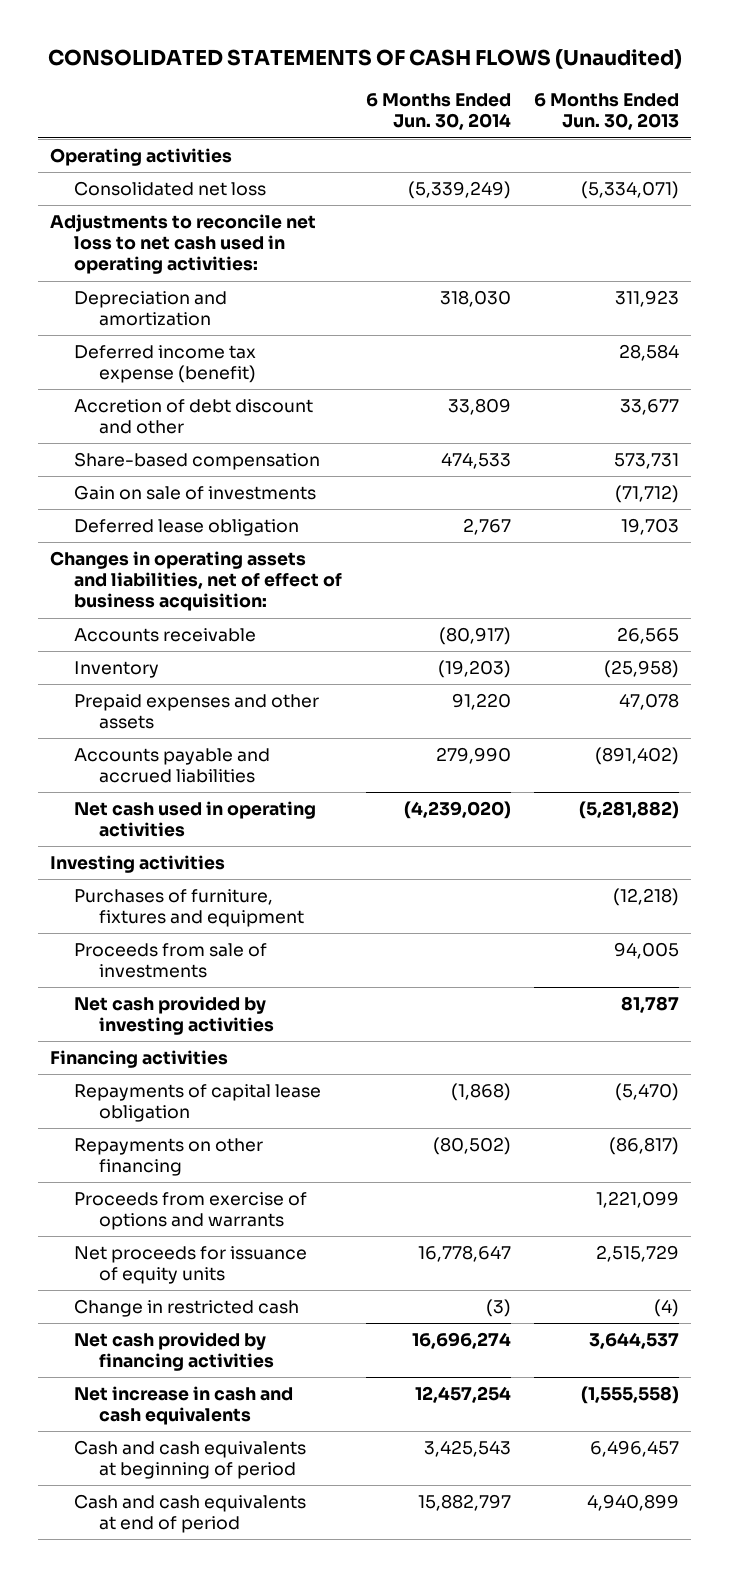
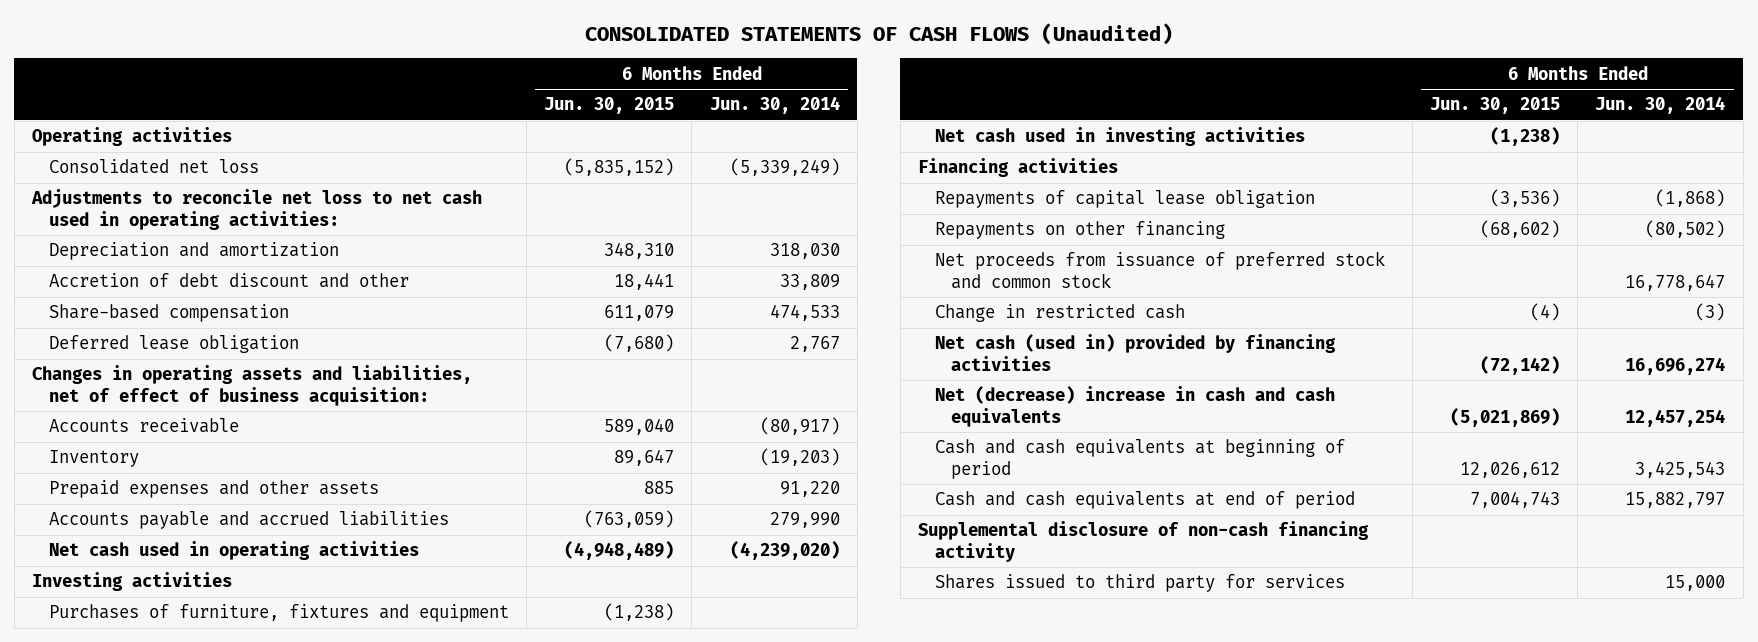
[534,93,680,131] 6 Months Ended Jun. 30, 2013 -> none
none -> [544,97,675,115] Jun. 30, 2015
[74,345,257,384] Deferred income tax expense (benefit) -> none
[74,485,317,501] Gain on sale of investments -> none
[74,943,268,979] Proceeds from sale of investments -> none
[74,996,274,1036] Net cash provided by investing activities -> [934,127,1305,147] Net cash used in investing activities
[74,1192,308,1231] Proceeds from exercise of options and warrants -> none
[74,1246,308,1285] Net proceeds for issuance of equity units -> [934,251,1385,290] Net proceeds from issuance of preferred stock and common stock
[74,1332,274,1372] Net cash provided by financing activities -> [934,334,1336,372] Net cash (used in) provided by financing activities
[74,1386,294,1426] Net increase in cash and cash equivalents -> [934,386,1335,428] Net (decrease) increase in cash and cash equivalents
none -> [918,521,1370,563] Supplemental disclosure of non-cash financing activity
none -> [934,574,1345,593] Shares issued to third party for services

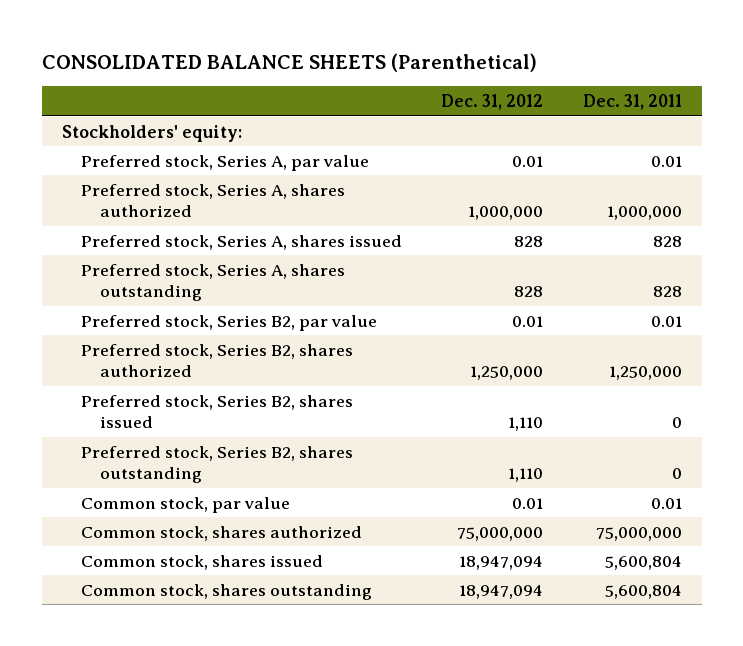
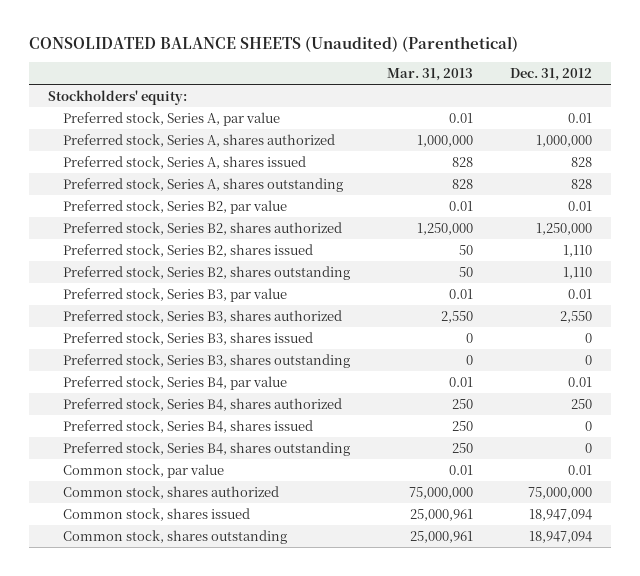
[41,52,537,72] CONSOLIDATED BALANCE SHEETS (Parenthetical) -> [28,35,518,52] CONSOLIDATED BALANCE SHEETS (Unaudited) (Parenthetical)
[582,94,682,111] Dec. 31, 2011 -> none
none -> [386,67,473,81] Mar. 31, 2013
none -> [62,287,287,302] Preferred stock, Series B3, par value
none -> [62,309,342,323] Preferred stock, Series B3, shares authorized
none -> [62,331,313,345] Preferred stock, Series B3, shares issued
none -> [62,353,350,368] Preferred stock, Series B3, shares outstanding
none -> [62,375,287,390] Preferred stock, Series B4, par value
none -> [62,397,342,411] Preferred stock, Series B4, shares authorized
none -> [62,419,313,433] Preferred stock, Series B4, shares issued
none -> [62,441,350,456] Preferred stock, Series B4, shares outstanding

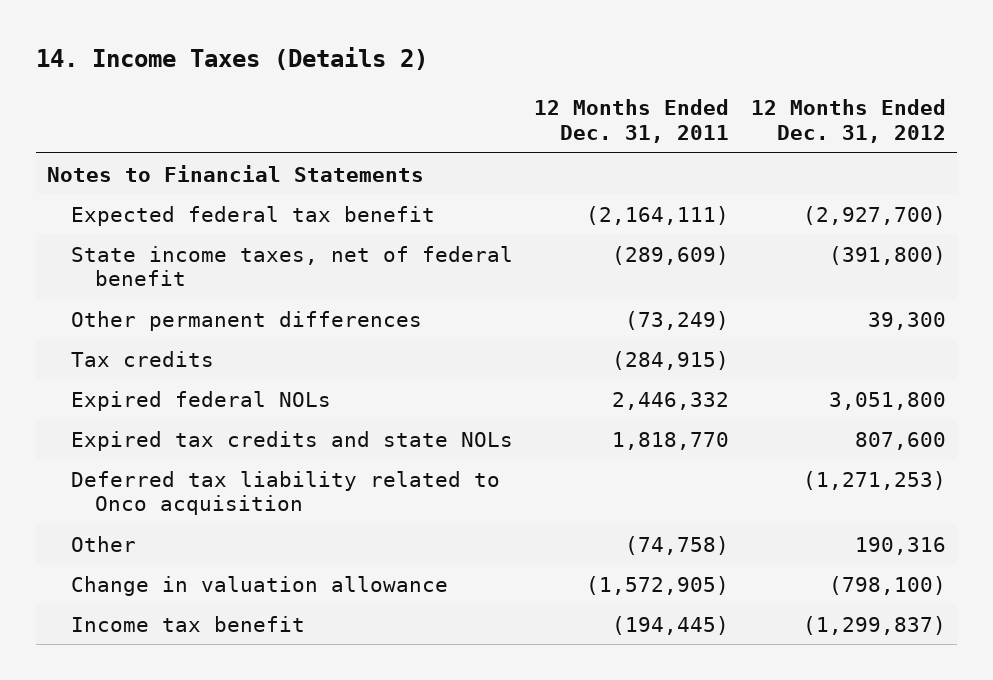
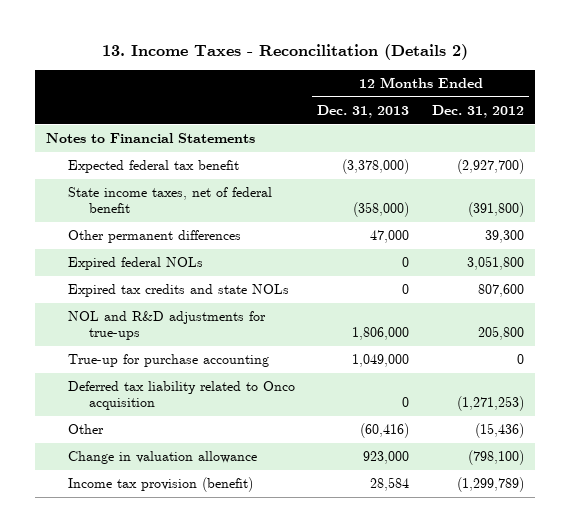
[35,47,428,71] 14. Income Taxes (Details 2) -> [102,44,469,61] 13. Income Taxes - Reconcilitation (Details 2)
[534,99,730,143] 12 Months Ended Dec. 31, 2011 -> none
none -> [317,105,410,119] Dec. 31, 2013
[70,350,214,367] Tax credits -> none
none -> [67,311,266,341] NOL and R&D adjustments for true-ups
none -> [67,354,269,368] True-up for purchase accounting
[855,536,947,555] 190,316 -> [474,423,524,439] (15,436)
[70,615,305,632] Income tax benefit -> [67,477,253,493] Income tax provision (benefit)
[803,615,947,635] (1,299,837) -> [456,477,524,493] (1,299,789)

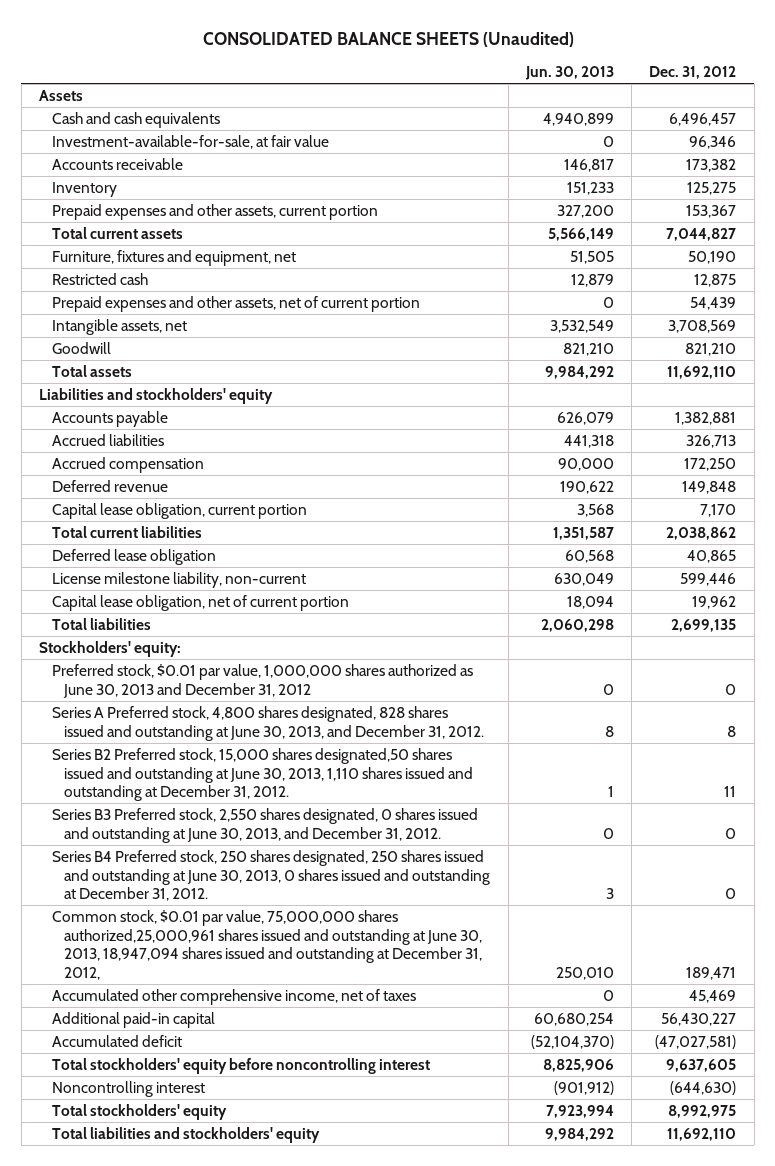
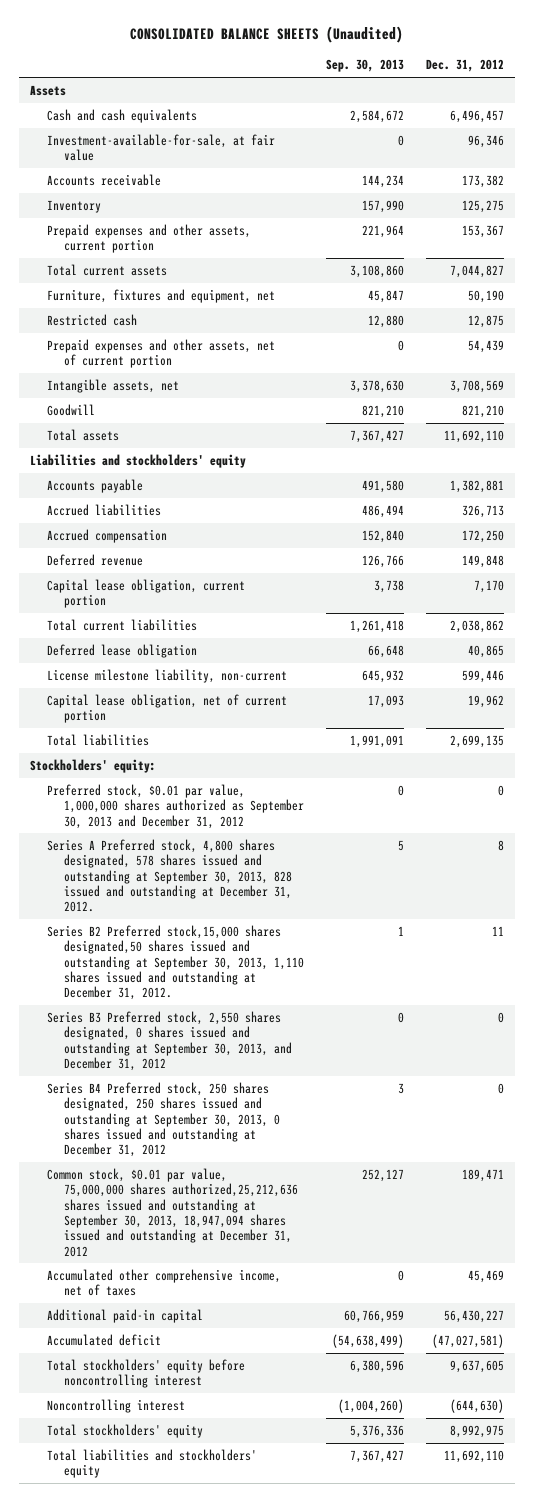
[524,66,614,81] Jun. 30, 2013 -> none
none -> [326,59,405,73] Sep. 30, 2013
[51,663,473,698] Preferred stock, $0.01 par value, 1,000,000 shares authorized as June 30, 2013 and December 31, 2012 -> [46,783,304,829] Preferred stock, $0.01 par value, 1,000,000 shares authorized as September 30, 2013 and December 31, 2012
[51,705,485,741] Series A Preferred stock, 4,800 shares designated, 828 shares issued and outstanding at June 30, 2013, and December 31, 2012. -> [46,838,292,913] Series A Preferred stock, 4,800 shares designated, 578 shares issued and outstanding at September 30, 2013, 828 issued and outstanding at December 31, 2012.
[51,747,474,802] Series B2 Preferred stock, 15,000 shares designated,50 shares issued and outstanding at June 30, 2013, 1,110 shares issued and outstanding at December 31, 2012. -> [46,924,304,1001] Series B2 Preferred stock,15,000 shares designated,50 shares issued and outstanding at September 30, 2013, 1,110 shares issued and outstanding at December 31, 2012.
[51,807,478,843] Series B3 Preferred stock, 2,550 shares designated, 0 shares issued and outstanding at June 30, 2013, and December 31, 2012. -> [46,1010,292,1071] Series B3 Preferred stock, 2,550 shares designated, 0 shares issued and outstanding at September 30, 2013, and December 31, 2012
[51,849,491,902] Series B4 Preferred stock, 250 shares designated, 250 shares issued and outstanding at June 30, 2013, 0 shares issued and outstanding at December 31, 2012. -> [46,1081,280,1158] Series B4 Preferred stock, 250 shares designated, 250 shares issued and outstanding at September 30, 2013, 0 shares issued and outstanding at December 31, 2012
[51,909,483,980] Common stock, $0.01 par value, 75,000,000 shares authorized,25,000,961 shares issued and outstanding at June 30, 2013, 18,947,094 shares issued and outstanding at December 31, 2012, -> [46,1167,298,1257] Common stock, $0.01 par value, 75,000,000 shares authorized,25,212,636 shares issued and outstanding at September 30, 2013, 18,947,094 shares issued and outstanding at December 31, 2012

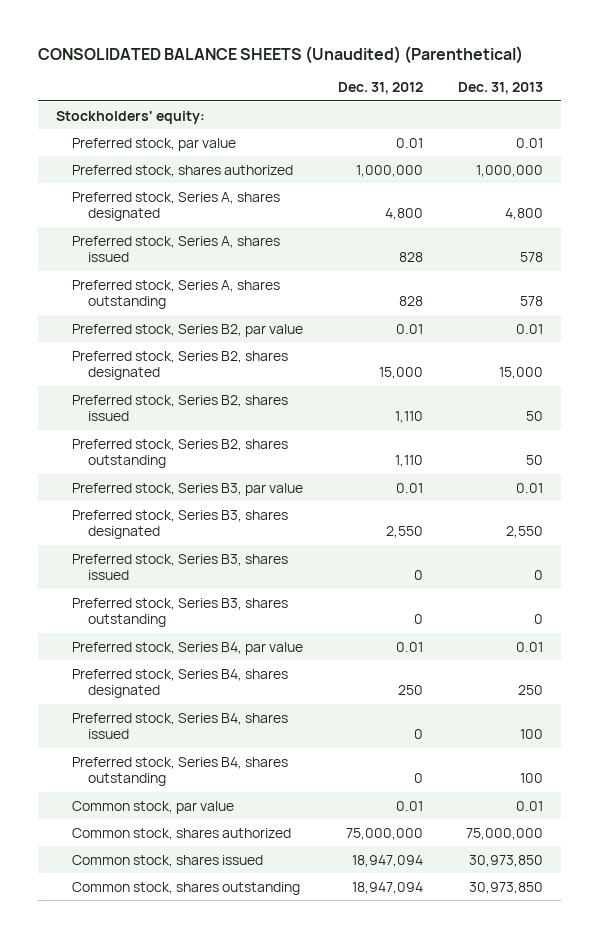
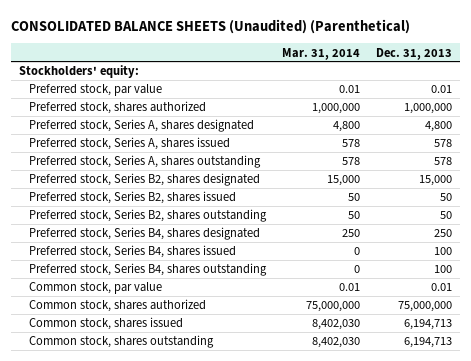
[338,82,424,95] Dec. 31, 2012 -> none
none -> [281,47,360,60] Mar. 31, 2014
[72,323,304,337] Preferred stock, Series B2, par value -> none
[72,482,304,496] Preferred stock, Series B3, par value -> none
[72,509,289,540] Preferred stock, Series B3, shares designated -> none
[72,553,289,581] Preferred stock, Series B3, shares issued -> none
[72,597,289,628] Preferred stock, Series B3, shares outstanding -> none
[72,641,304,655] Preferred stock, Series B4, par value -> none
[469,854,544,867] 30,973,850 -> [404,319,453,331] 6,194,713
[469,881,544,894] 30,973,850 -> [404,337,453,349] 6,194,713

